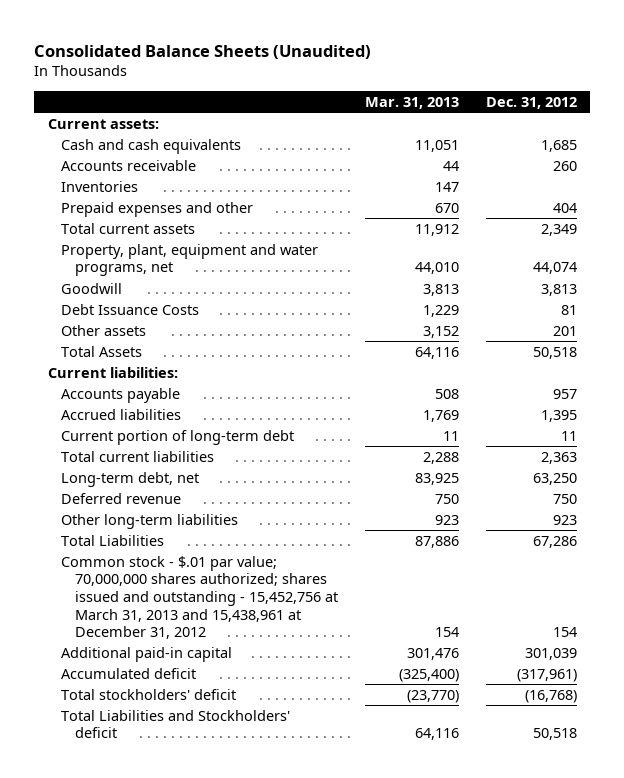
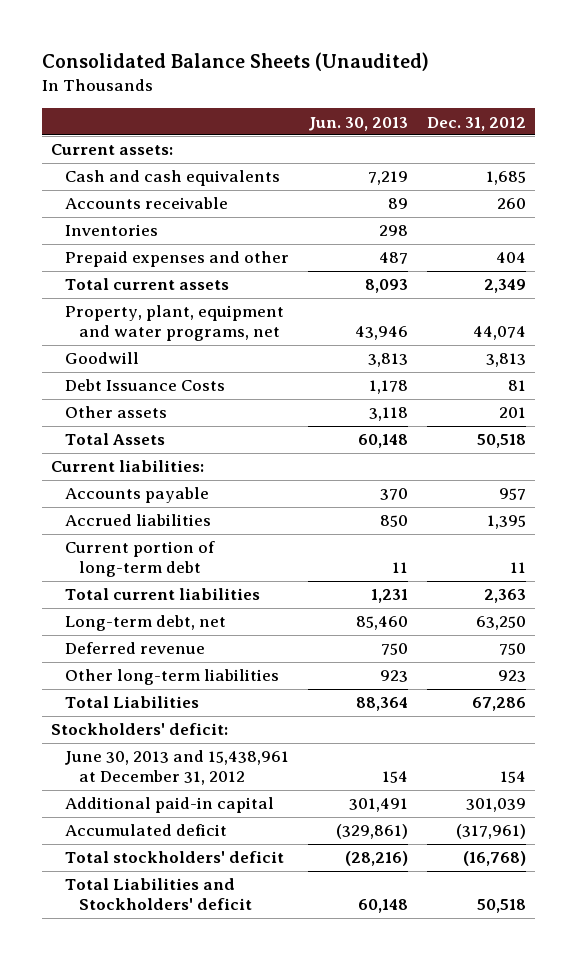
[364,96,459,109] Mar. 31, 2013 -> none
none -> [307,116,408,131] Jun. 30, 2013
none -> [51,723,229,736] Stockholders' deficit:
[61,555,338,640] Common stock - $.01 par value; 70,000,000 shares authorized; shares issued and outstanding - 15,452,756 at March 31, 2013 and 15,438,961 at December 31, 2012 -> [64,750,289,786] June 30, 2013 and 15,438,961 at December 31, 2012

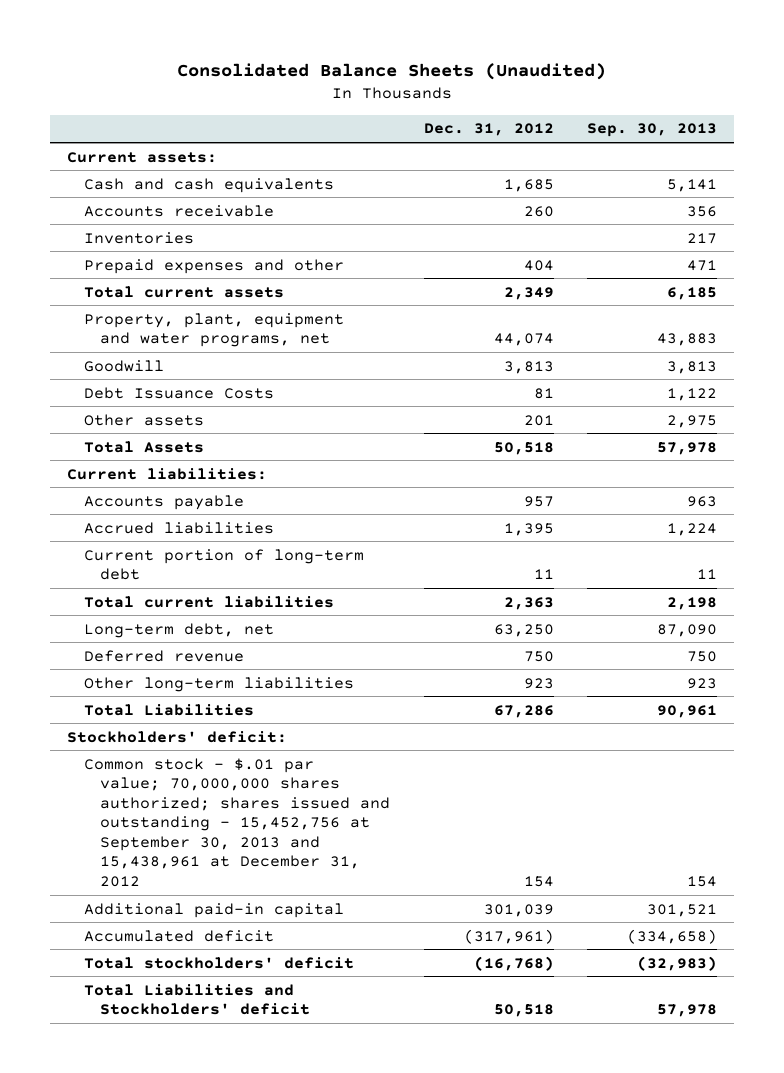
[307,116,408,131] Jun. 30, 2013 -> none
none -> [587,123,718,138] Sep. 30, 2013
[64,750,289,786] June 30, 2013 and 15,438,961 at December 31, 2012 -> [83,757,391,887] Common stock - $.01 par value; 70,000,000 shares authorized; shares issued and outstanding - 15,452,756 at September 30, 2013 and 15,438,961 at December 31, 2012

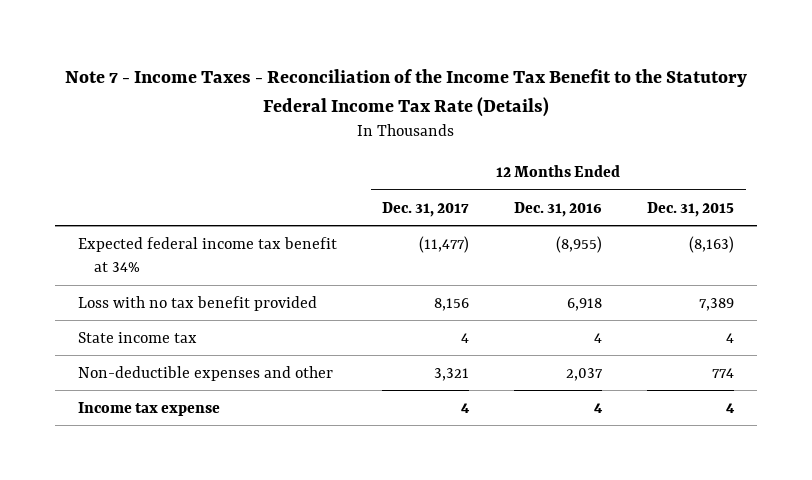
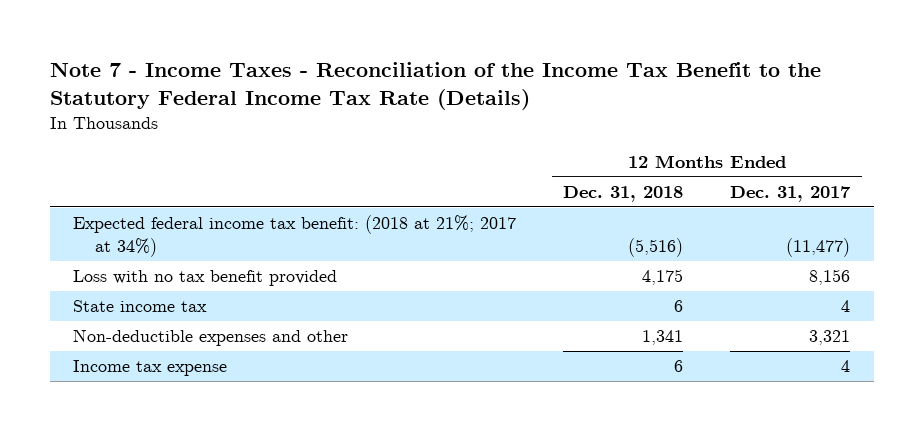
[514,201,603,217] Dec. 31, 2016 -> none
[647,201,735,217] Dec. 31, 2015 -> none
none -> [563,185,684,202] Dec. 31, 2018
[77,236,337,273] Expected federal income tax benefit at 34% -> [73,215,517,257] Expected federal income tax benefit: (2018 at 21%; 2017 at 34%)

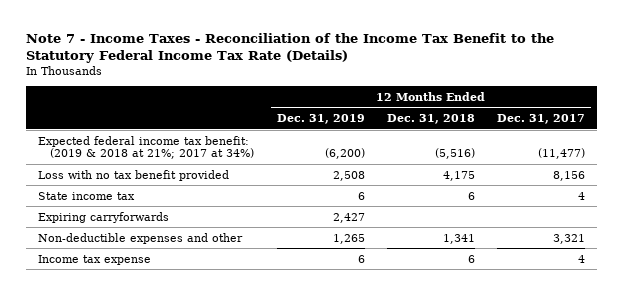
none -> [276,114,365,125] Dec. 31, 2019
[73,215,517,257] Expected federal income tax benefit: (2018 at 21%; 2017 at 34%) -> [37,135,255,160] Expected federal income tax benefit: (2019 & 2018 at 21%; 2017 at 34%)
none -> [37,211,169,223] Expiring carryforwards

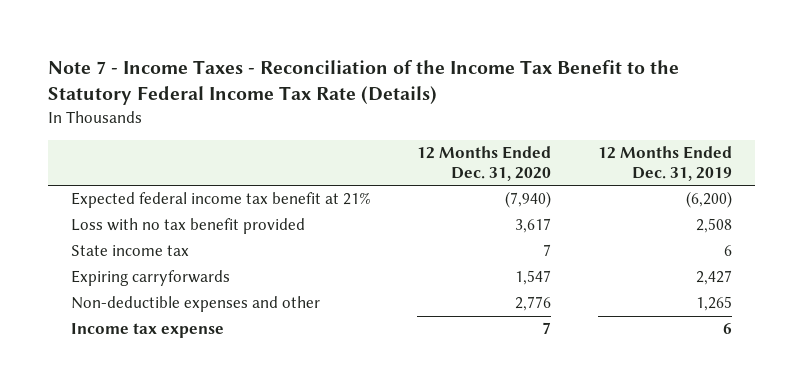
[386,114,475,125] Dec. 31, 2018 -> none
[497,114,586,125] Dec. 31, 2017 -> none
none -> [417,145,552,181] 12 Months Ended Dec. 31, 2020
[37,135,255,160] Expected federal income tax benefit: (2019 & 2018 at 21%; 2017 at 34%) -> [70,192,371,209] Expected federal income tax benefit at 21%

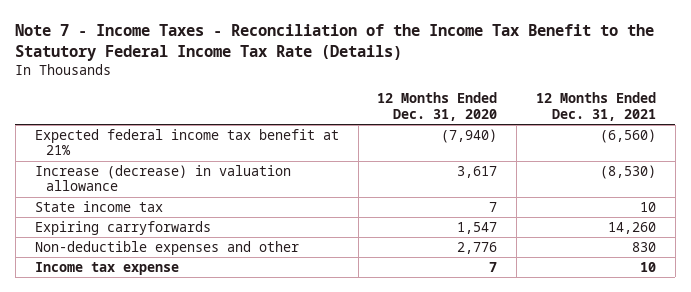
[597,145,732,181] 12 Months Ended Dec. 31, 2019 -> none
none -> [535,92,656,121] 12 Months Ended Dec. 31, 2021
[70,218,305,235] Loss with no tax benefit provided -> [34,164,291,192] Increase (decrease) in valuation allowance

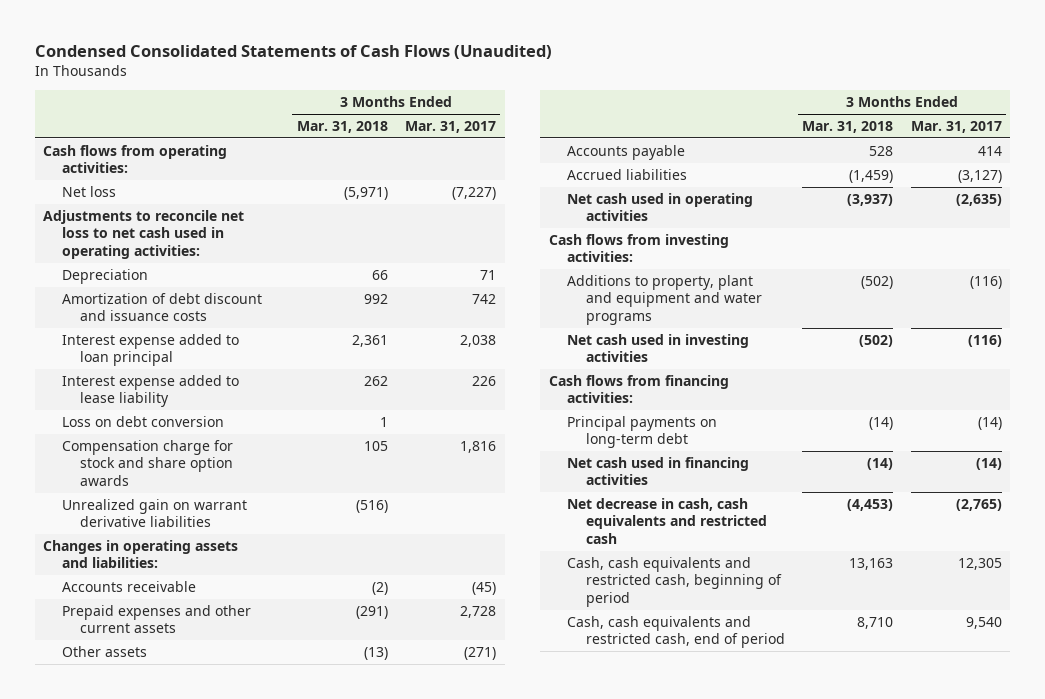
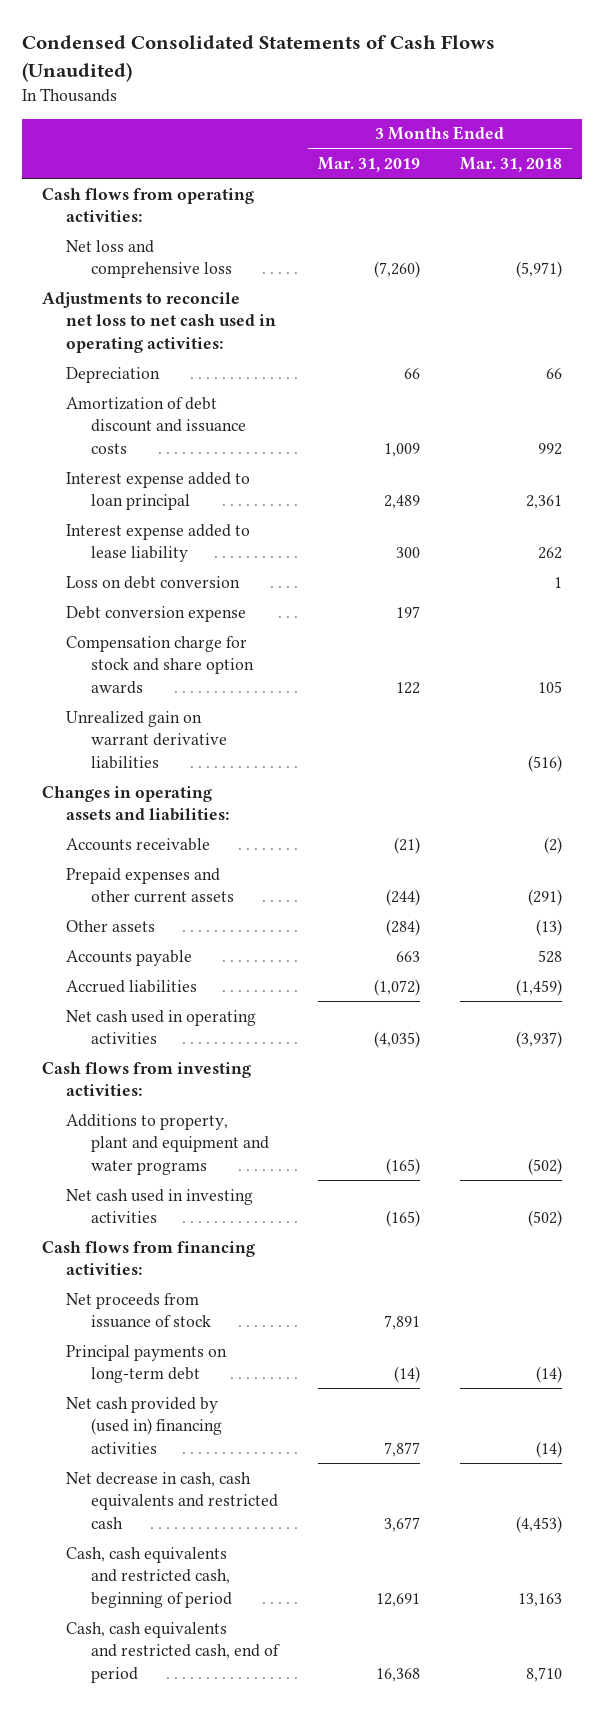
[405,121,497,134] Mar. 31, 2017 -> none
none -> [317,156,420,172] Mar. 31, 2019
[61,186,116,198] Net loss -> [66,239,233,279] Net loss and comprehensive loss
none -> [66,605,247,622] Debt conversion expense
none -> [66,1292,212,1329] Net proceeds from issuance of stock
[567,457,750,486] Net cash used in financing activities -> [66,1396,223,1454] Net cash provided by (used in) financing activities

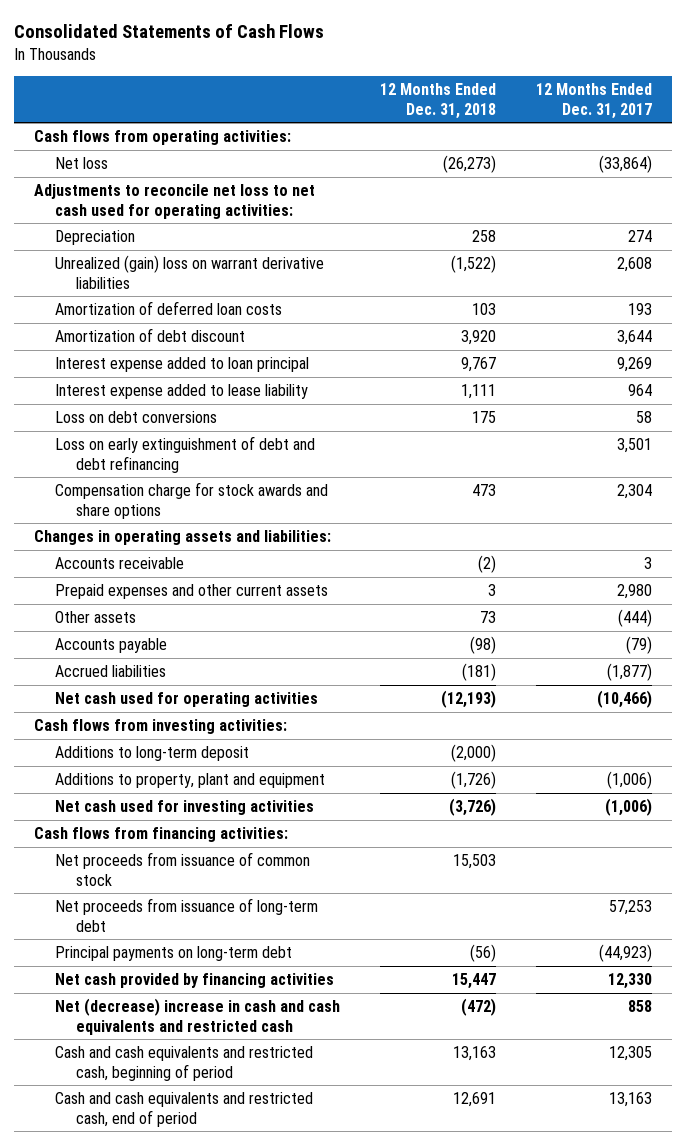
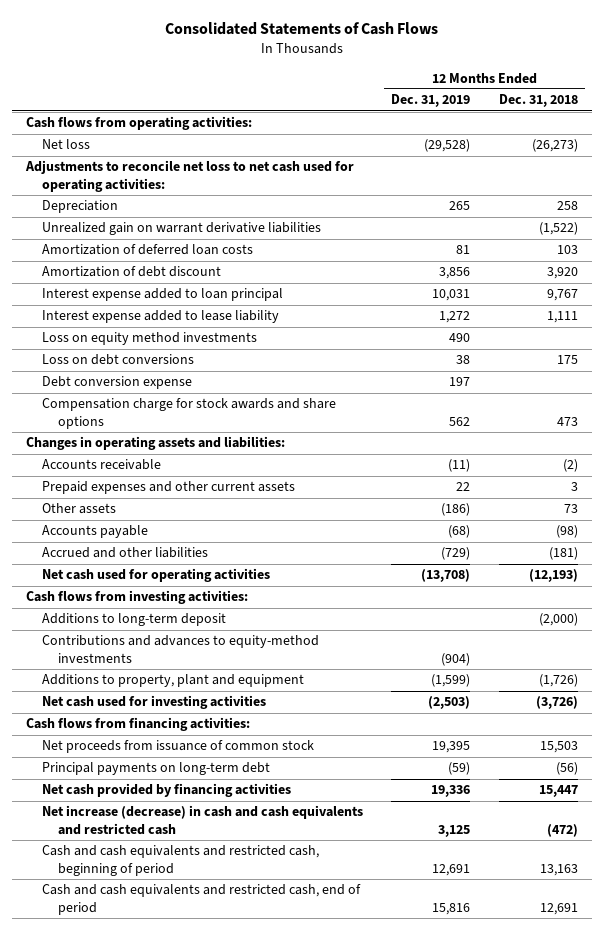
[536,83,653,119] 12 Months Ended Dec. 31, 2017 -> none
none -> [391,94,471,108] Dec. 31, 2019
[54,255,324,289] Unrealized (gain) loss on warrant derivative liabilities -> [42,222,322,236] Unrealized gain on warrant derivative liabilities
none -> [42,332,258,346] Loss on equity method investments
[54,436,315,473] Loss on early extinguishment of debt and debt refinancing -> none
none -> [42,376,193,390] Debt conversion expense
[54,665,166,678] Accrued liabilities -> [42,547,209,559] Accrued and other liabilities
none -> [42,635,320,663] Contributions and advances to equity-method investments
[54,898,318,932] Net proceeds from issuance of long-term debt -> none
[54,998,340,1035] Net (decrease) increase in cash and cash equivalents and restricted cash -> [42,805,364,835] Net increase (decrease) in cash and cash equivalents and restricted cash

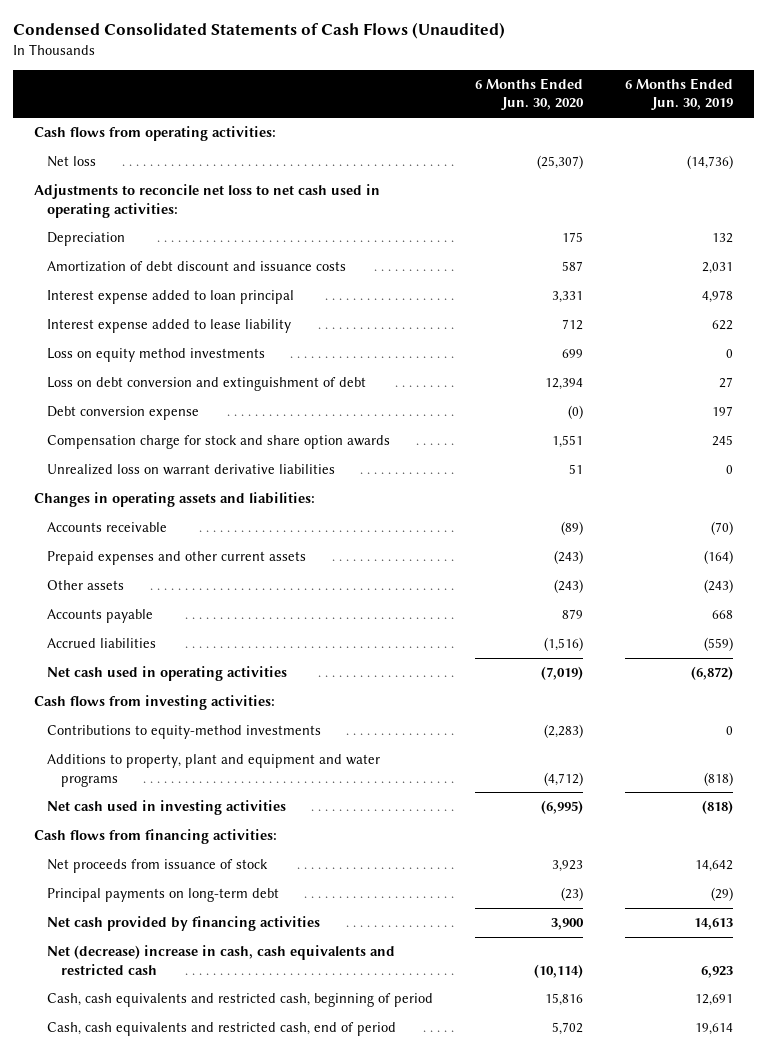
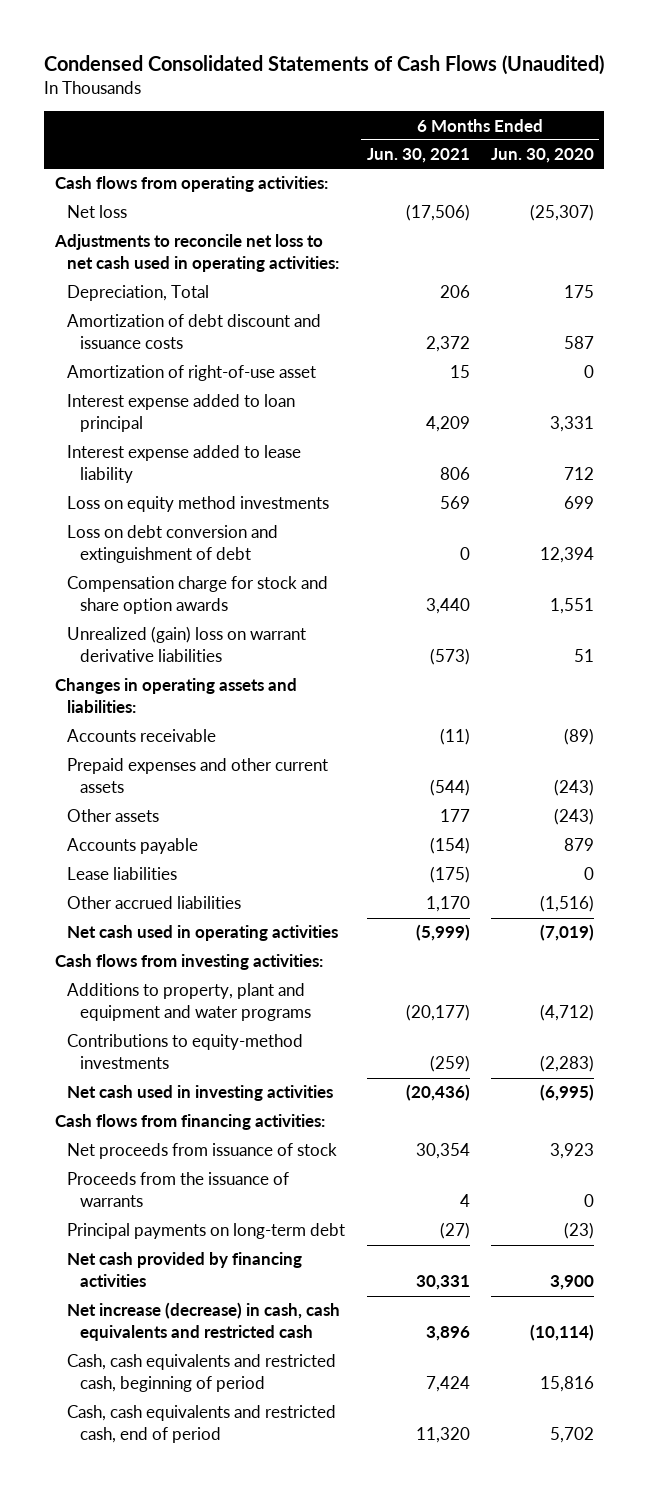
[624,77,733,111] 6 Months Ended Jun. 30, 2019 -> none
none -> [366,148,470,164] Jun. 30, 2021
[47,232,126,247] Depreciation -> [67,285,210,302] Depreciation, Total
none -> [67,365,317,382] Amortization of right-of-use asset
[47,406,200,421] Debt conversion expense -> none
[47,464,336,476] Unrealized loss on warrant derivative liabilities -> [67,626,307,663] Unrealized (gain) loss on warrant derivative liabilities
none -> [67,867,178,881] Lease liabilities
[47,638,157,649] Accrued liabilities -> [67,896,242,910] Other accrued liabilities
[47,725,322,740] Contributions to equity-method investments -> [67,1034,304,1070] Contributions to equity-method investments
none -> [67,1172,290,1208] Proceeds from the issuance of warrants
[47,945,396,975] Net (decrease) increase in cash, cash equivalents and restricted cash -> [67,1302,341,1342] Net increase (decrease) in cash, cash equivalents and restricted cash

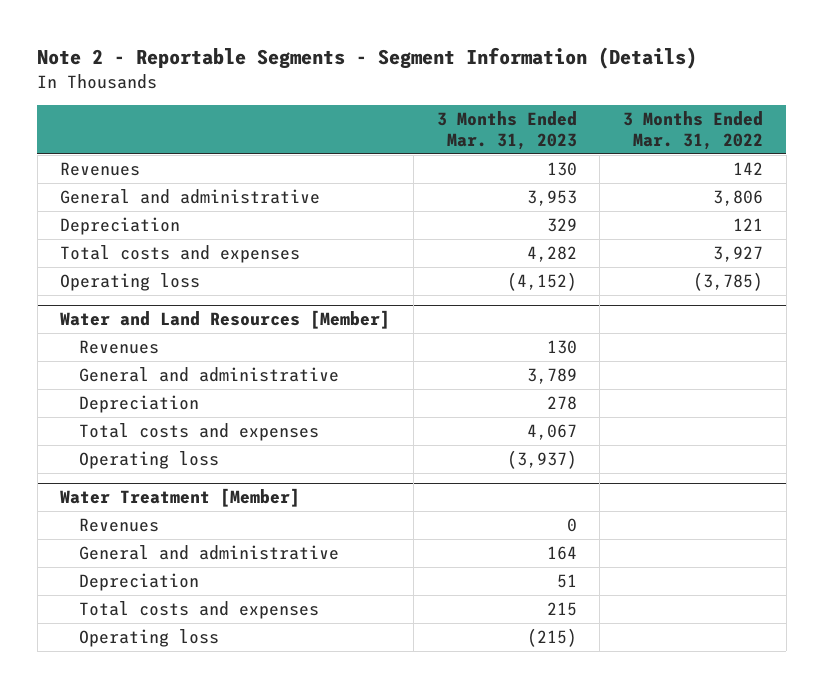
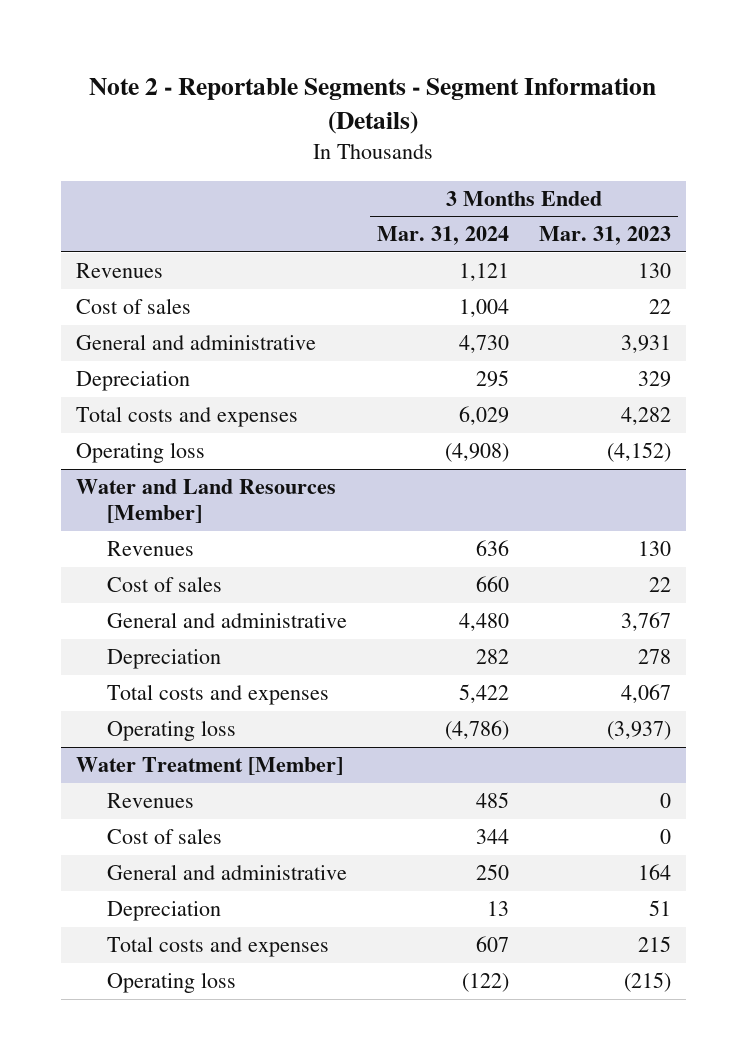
[623,111,764,151] 3 Months Ended Mar. 31, 2022 -> none
none -> [377,226,510,246] Mar. 31, 2024
none -> [75,298,191,315] Cost of sales
[526,189,577,206] 3,953 -> [620,335,671,354] 3,931
none -> [107,576,223,593] Cost of sales
[526,367,577,384] 3,789 -> [620,612,671,632] 3,767
none -> [107,828,223,845] Cost of sales

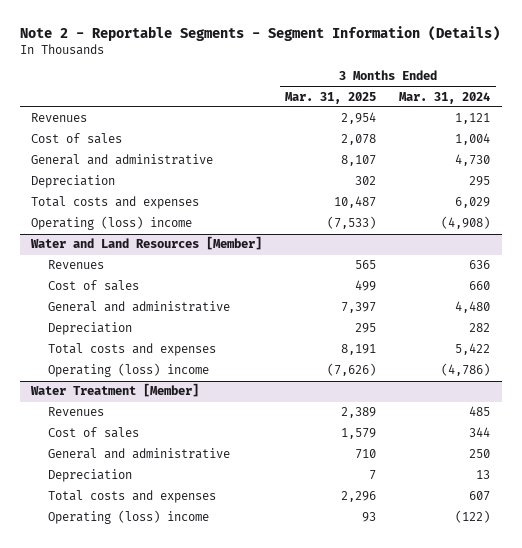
[538,226,671,246] Mar. 31, 2023 -> none
none -> [285,91,377,104] Mar. 31, 2025
[75,442,205,464] Operating loss -> [31,216,193,231] Operating (loss) income
[107,720,237,742] Operating loss -> [48,363,210,378] Operating (loss) income
[107,972,237,994] Operating loss -> [48,510,210,525] Operating (loss) income

